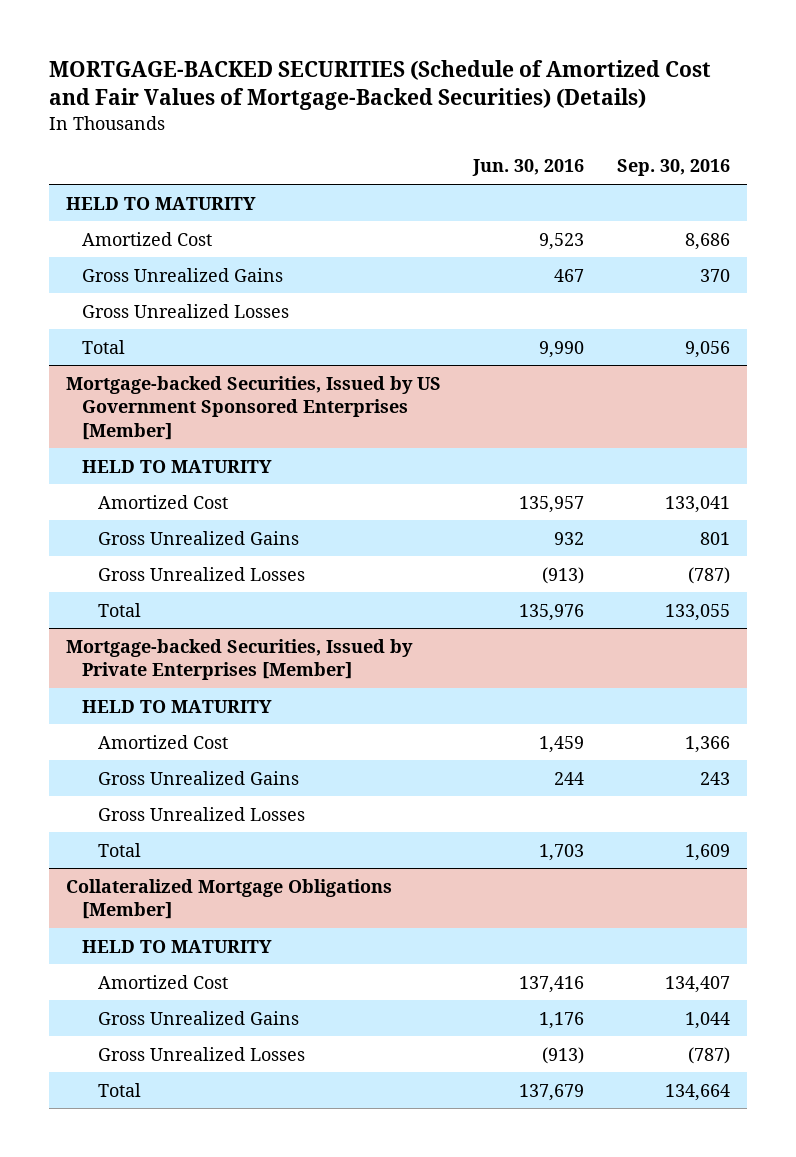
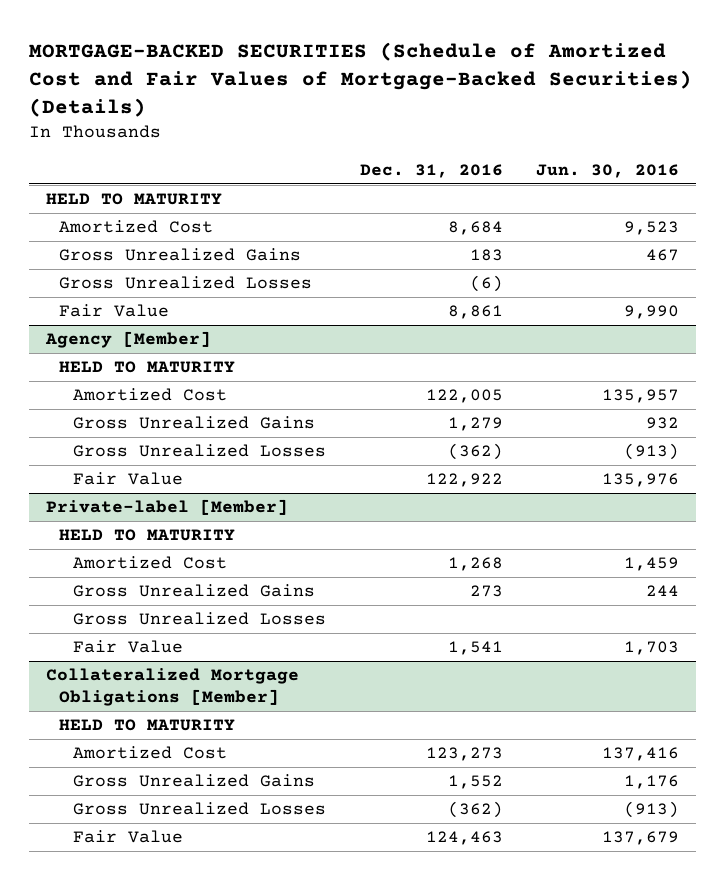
[617,159,731,177] Sep. 30, 2016 -> none
none -> [359,163,503,178] Dec. 31, 2016
[81,339,125,354] Total -> [59,304,170,318] Fair Value
[65,375,441,440] Mortgage-backed Securities, Issued by US Government Sponsored Enterprises [Member] -> [44,331,211,349] Agency [Member]
[97,602,141,617] Total -> [72,472,183,486] Fair Value
[65,638,413,681] Mortgage-backed Securities, Issued by Private Enterprises [Member] -> [45,499,288,516] Private-label [Member]
[97,842,141,857] Total -> [72,640,183,654] Fair Value
[97,1082,141,1097] Total -> [72,830,183,844] Fair Value

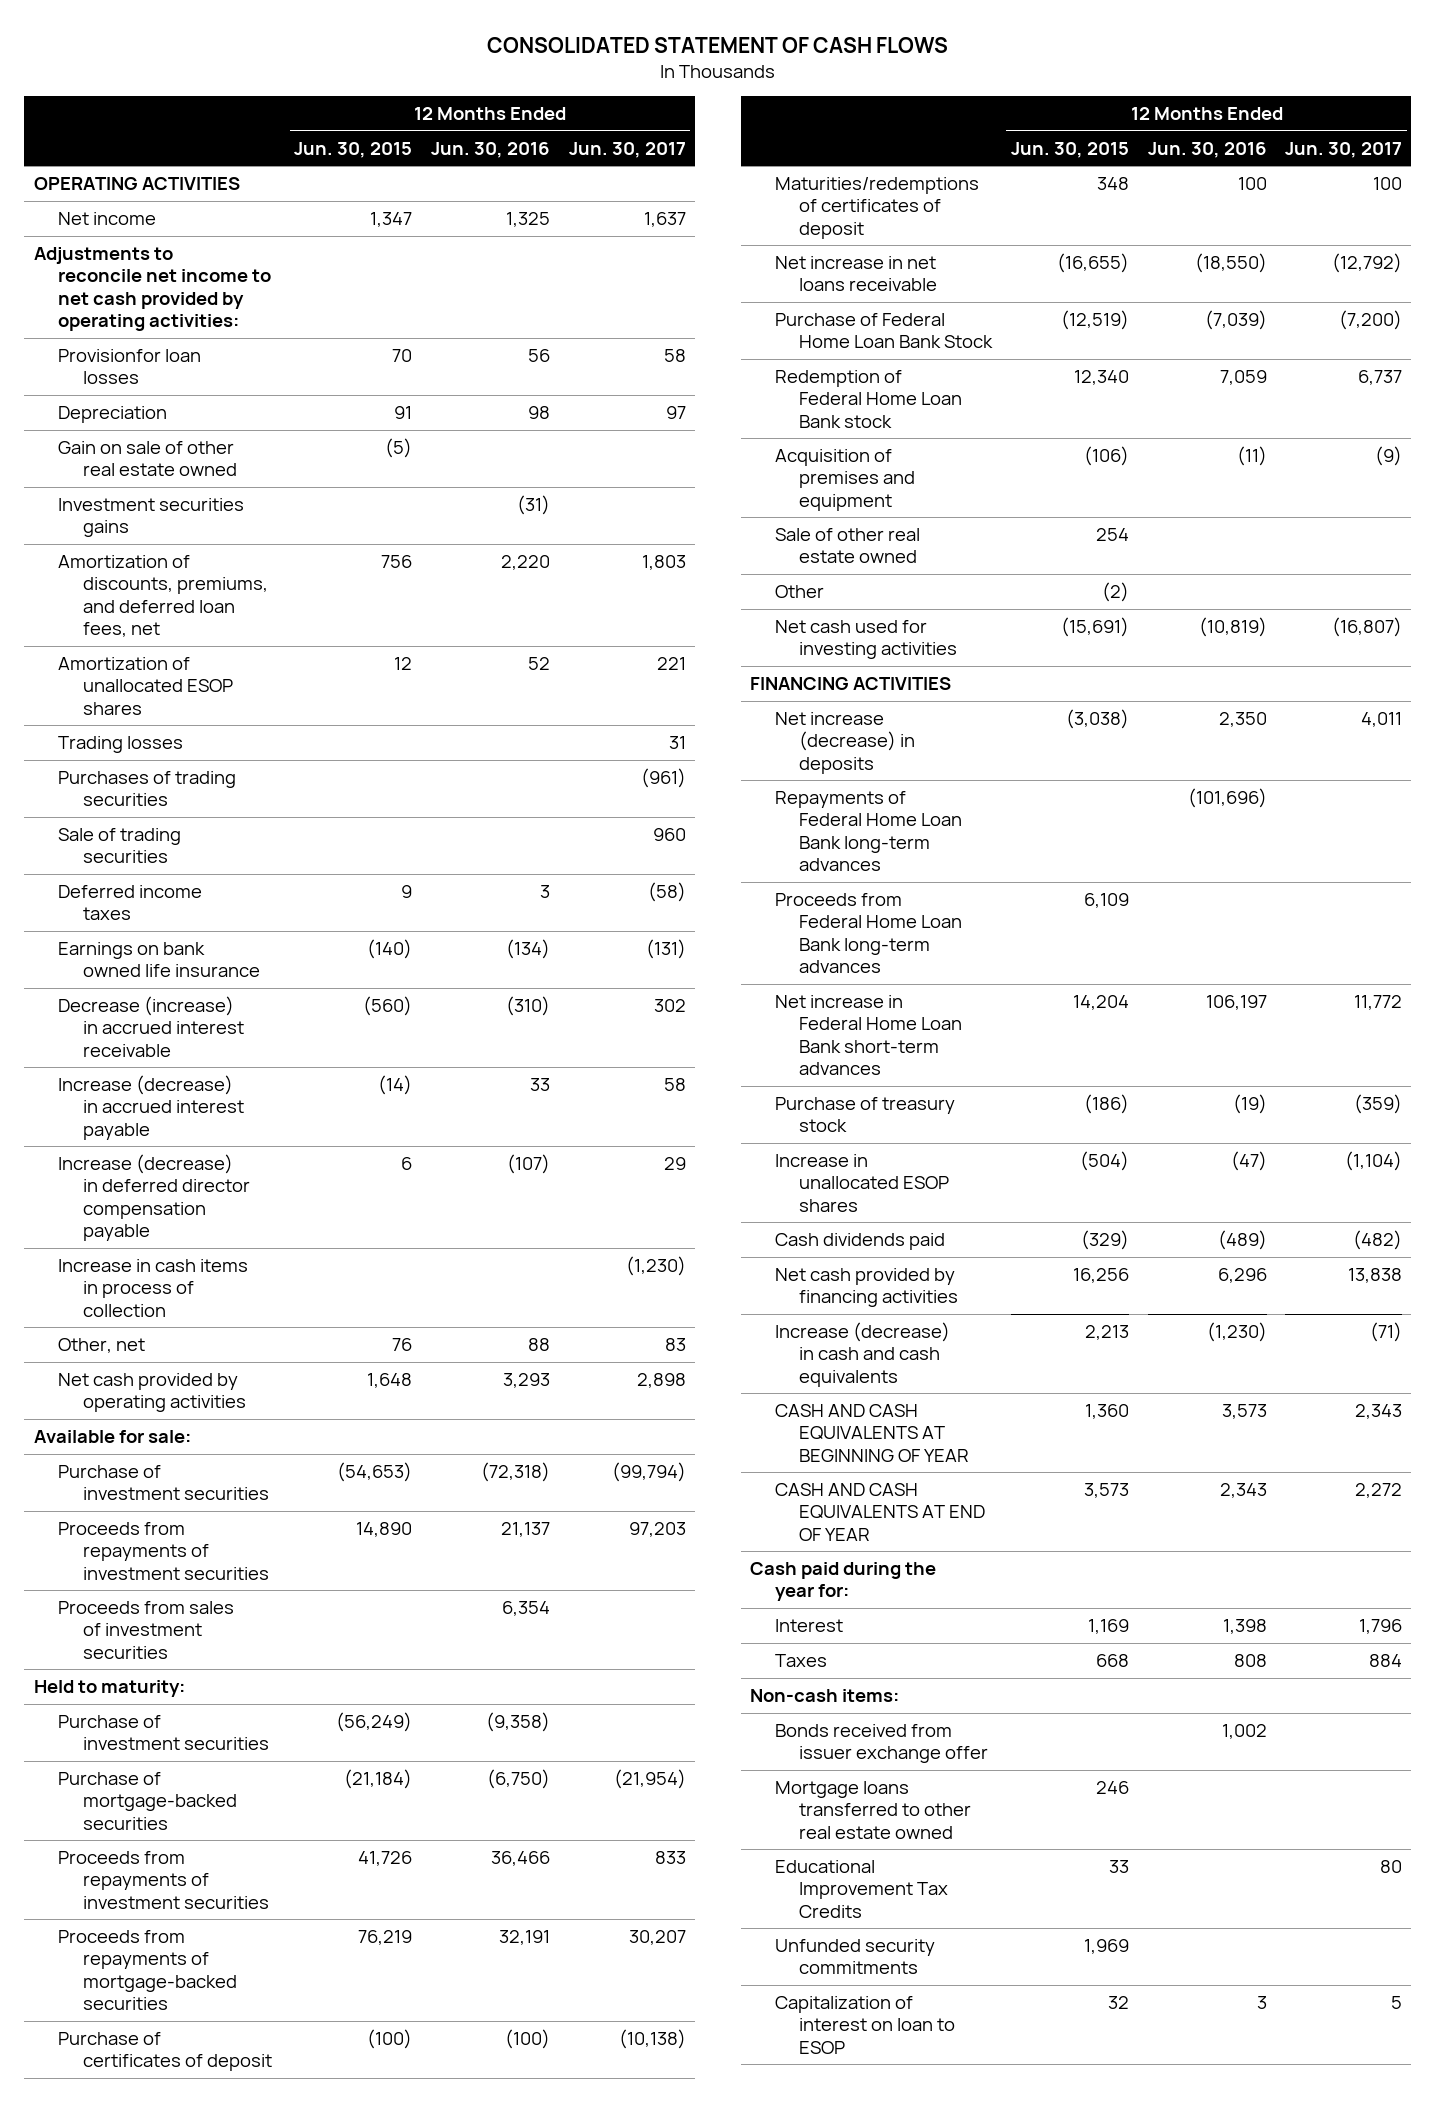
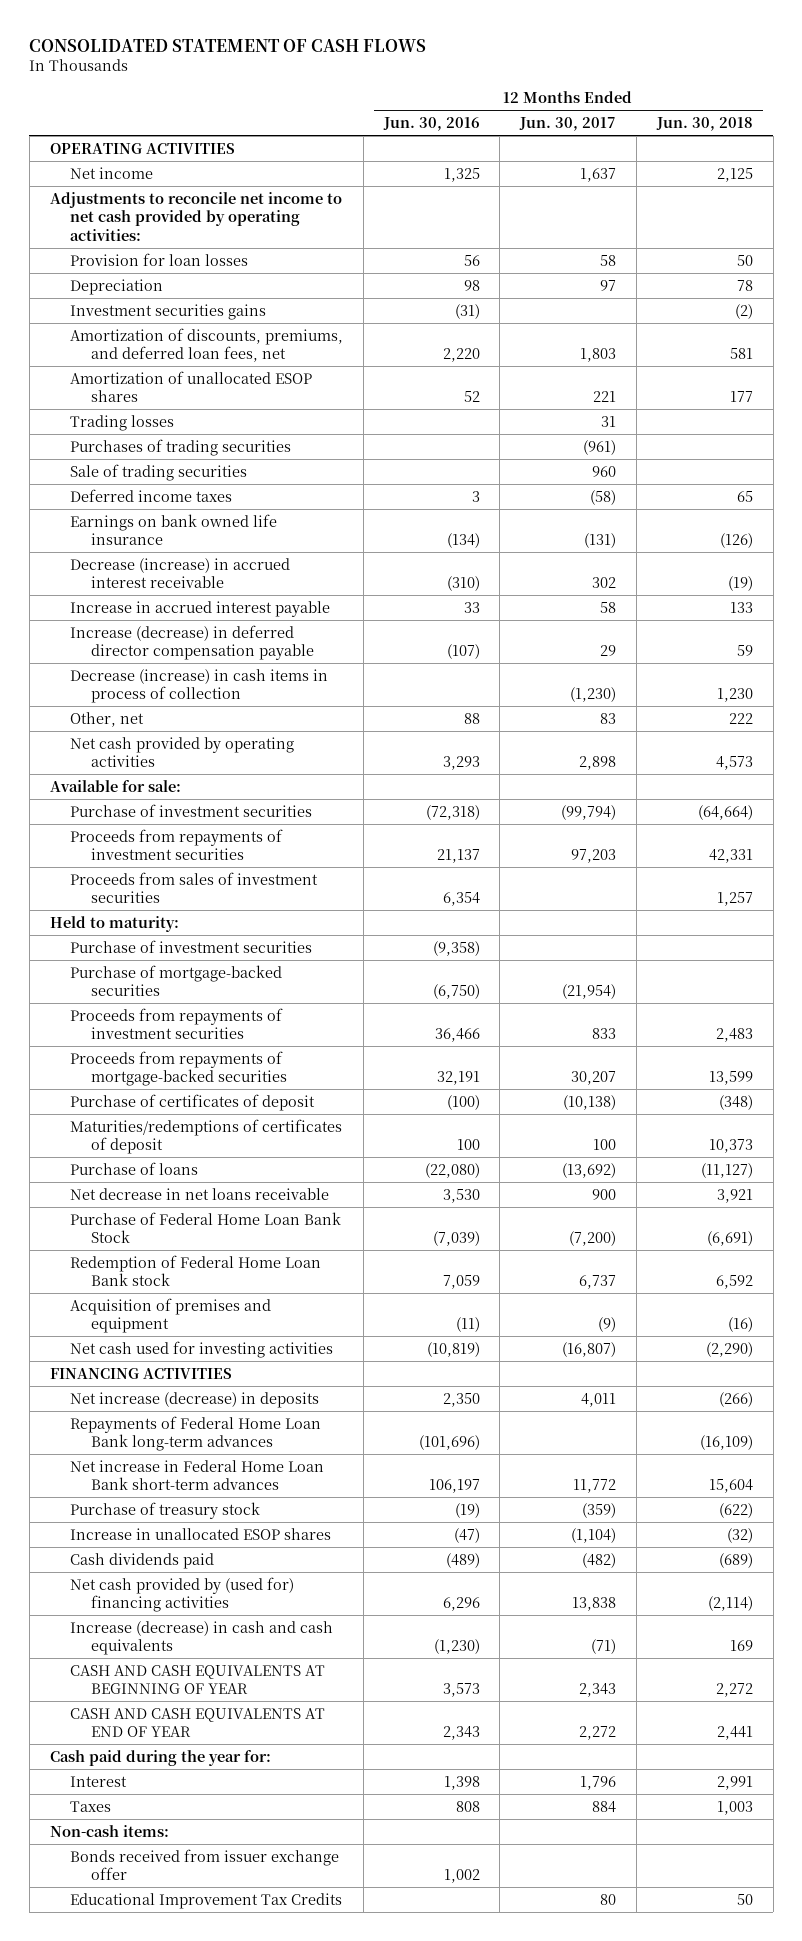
[294,141,413,158] Jun. 30, 2015 -> none
none -> [655,116,753,131] Jun. 30, 2018
[58,349,202,385] Provisionfor loan losses -> [70,252,249,266] Provision for loan losses
[58,441,237,477] Gain on sale of other real estate owned -> none
[58,1075,244,1140] Increase (decrease) in accrued interest payable -> [70,600,331,617] Increase in accrued interest payable
[58,1259,249,1317] Increase in cash items in process of collection -> [70,668,329,704] Decrease (increase) in cash items in process of collection
none -> [70,1161,199,1175] Purchase of loans
[774,256,938,292] Net increase in net loans receivable -> [70,1187,330,1200] Net decrease in net loans receivable
[1194,253,1267,274] (18,550) -> [442,1188,480,1203] 3,530
[1332,253,1403,274] (12,792) -> [592,1188,617,1200] 900
[774,528,920,564] Sale of other real estate owned -> none
[774,585,824,599] Other -> none
[774,893,963,974] Proceeds from Federal Home Loan Bank long-term advances -> none
[774,1268,959,1308] Net cash provided by financing activities -> [70,1576,295,1613] Net cash provided by (used for) financing activities
[774,1781,972,1839] Mortgage loans transferred to other real estate owned -> none
[774,1939,935,1975] Unfunded security commitments -> none
[774,1996,956,2054] Capitalization of interest on loan to ESOP -> none

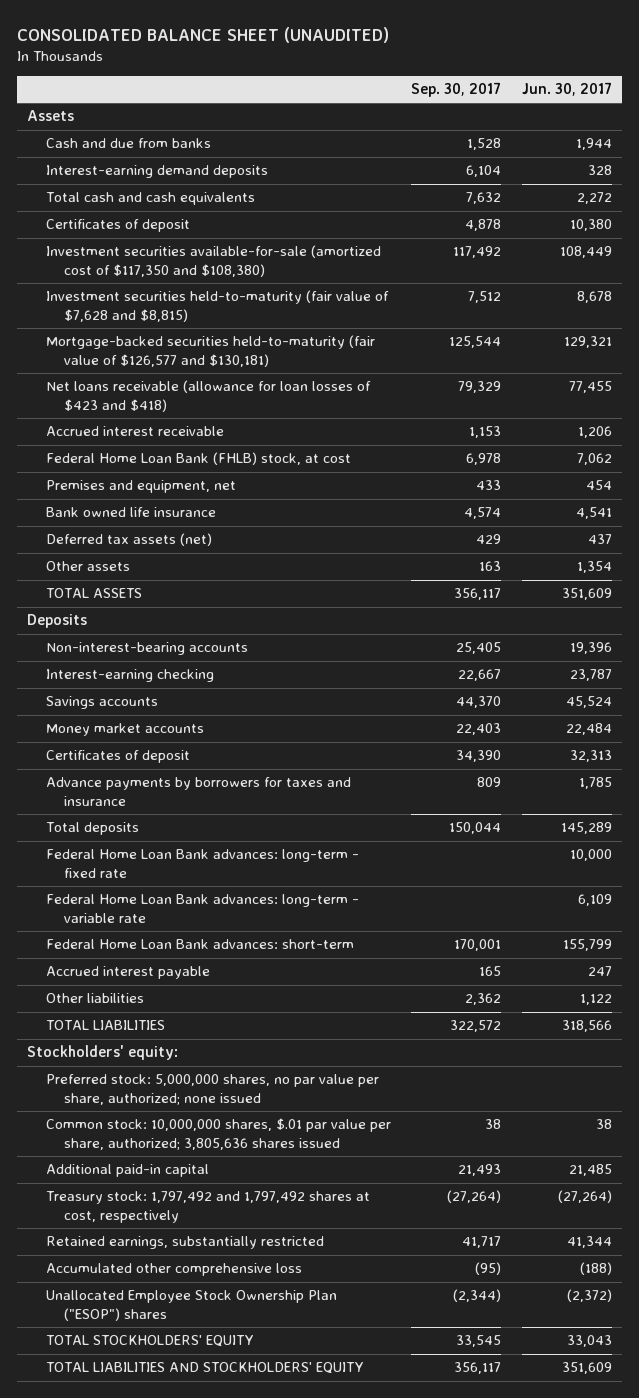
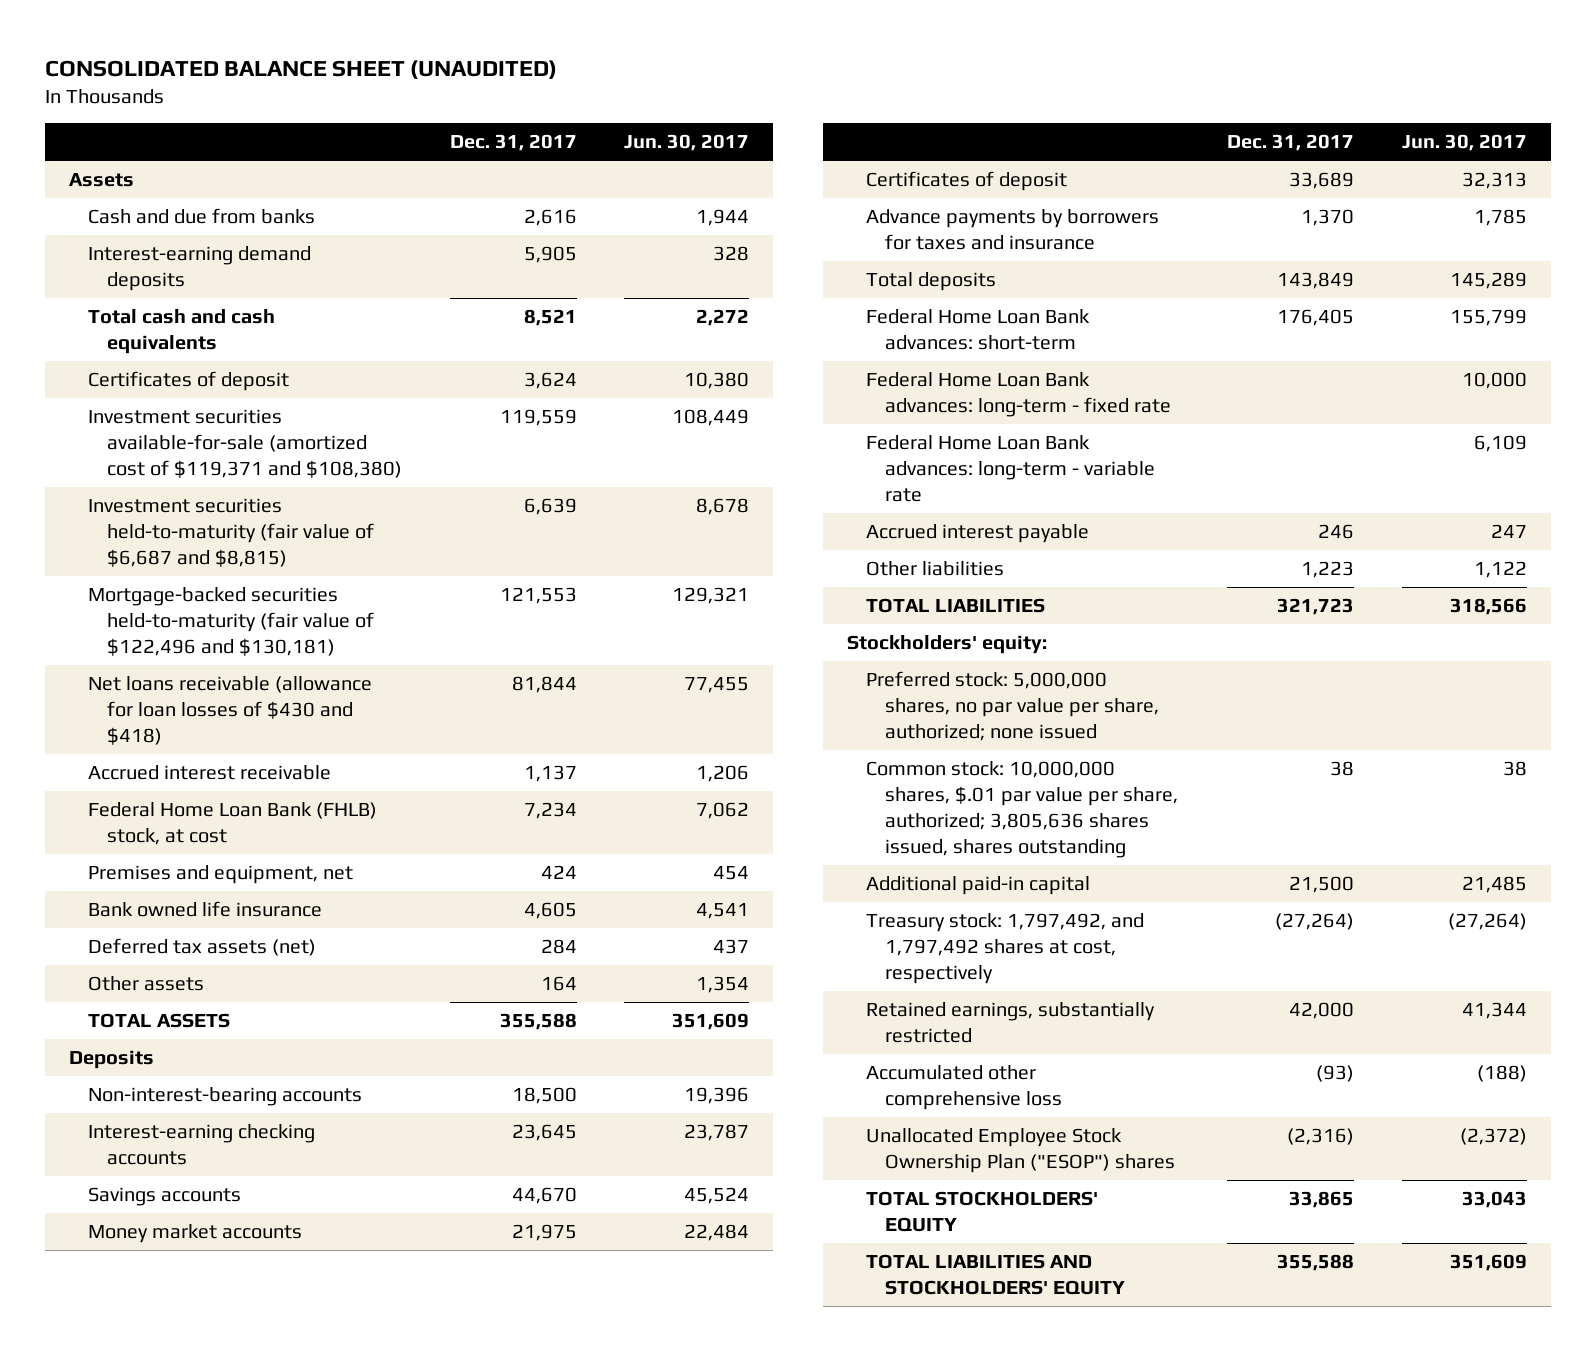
[411,82,502,98] Sep. 30, 2017 -> none
none -> [449,134,577,152] Dec. 31, 2017
[45,245,381,277] Investment securities available-for-sale (amortized cost of $117,350 and $108,380) -> [87,409,402,479] Investment securities available-for-sale (amortized cost of $119,371 and $108,380)
[45,290,389,322] Investment securities held-to-maturity (fair value of $7,628 and $8,815) -> [87,498,374,568] Investment securities held-to-maturity (fair value of $6,687 and $8,815)
[45,335,375,367] Mortgage-backed securities held-to-maturity (fair value of $126,577 and $130,181) -> [87,587,374,657] Mortgage-backed securities held-to-maturity (fair value of $122,496 and $130,181)
[45,380,371,412] Net loans receivable (allowance for loan losses of $423 and $418) -> [87,676,372,746] Net loans receivable (allowance for loan losses of $430 and $418)
[45,669,214,683] Interest-earning checking -> [87,1124,315,1166] Interest-earning checking accounts
[45,939,354,950] Federal Home Loan Bank advances: short-term -> [865,309,1090,351] Federal Home Loan Bank advances: short-term
[45,1118,391,1150] Common stock: 10,000,000 shares, $.01 par value per share, authorized; 3,805,636 shares issued -> [865,761,1178,859] Common stock: 10,000,000 shares, $.01 par value per share, authorized; 3,805,636 shares issued, shares outstanding
[45,1191,370,1223] Treasury stock: 1,797,492 and 1,797,492 shares at cost, respectively -> [865,913,1144,985] Treasury stock: 1,797,492, and 1,797,492 shares at cost, respectively

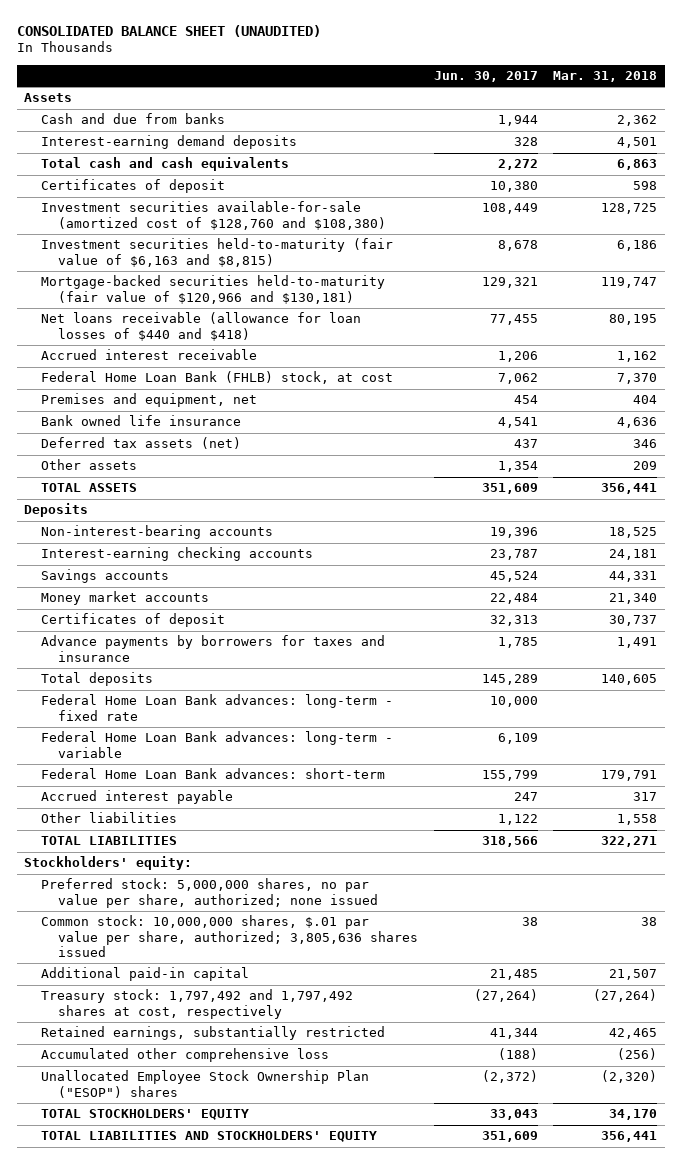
[449,134,577,152] Dec. 31, 2017 -> none
none -> [553,70,658,82] Mar. 31, 2018
[87,409,402,479] Investment securities available-for-sale (amortized cost of $119,371 and $108,380) -> [41,201,387,230] Investment securities available-for-sale (amortized cost of $128,760 and $108,380)
[87,498,374,568] Investment securities held-to-maturity (fair value of $6,687 and $8,815) -> [41,238,394,267] Investment securities held-to-maturity (fair value of $6,163 and $8,815)
[87,587,374,657] Mortgage-backed securities held-to-maturity (fair value of $122,496 and $130,181) -> [41,275,386,304] Mortgage-backed securities held-to-maturity (fair value of $120,966 and $130,181)
[87,676,372,746] Net loans receivable (allowance for loan losses of $430 and $418) -> [41,312,362,341] Net loans receivable (allowance for loan losses of $440 and $418)
[865,435,1155,503] Federal Home Loan Bank advances: long-term - variable rate -> [41,731,394,758] Federal Home Loan Bank advances: long-term - variable
[865,309,1090,351] Federal Home Loan Bank advances: short-term -> [41,768,386,780] Federal Home Loan Bank advances: short-term
[865,761,1178,859] Common stock: 10,000,000 shares, $.01 par value per share, authorized; 3,805,636 shares issued, shares outstanding -> [41,915,419,957] Common stock: 10,000,000 shares, $.01 par value per share, authorized; 3,805,636 shares issued
[865,913,1144,985] Treasury stock: 1,797,492, and 1,797,492 shares at cost, respectively -> [41,989,354,1019] Treasury stock: 1,797,492 and 1,797,492 shares at cost, respectively

